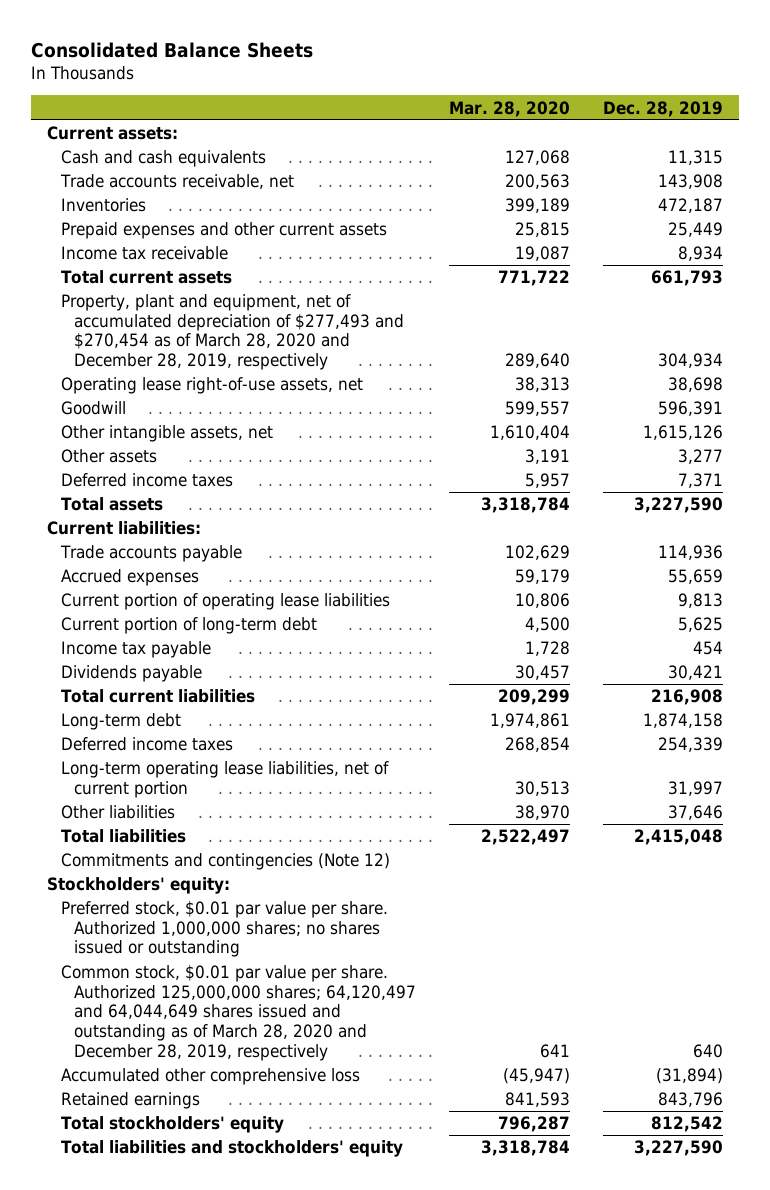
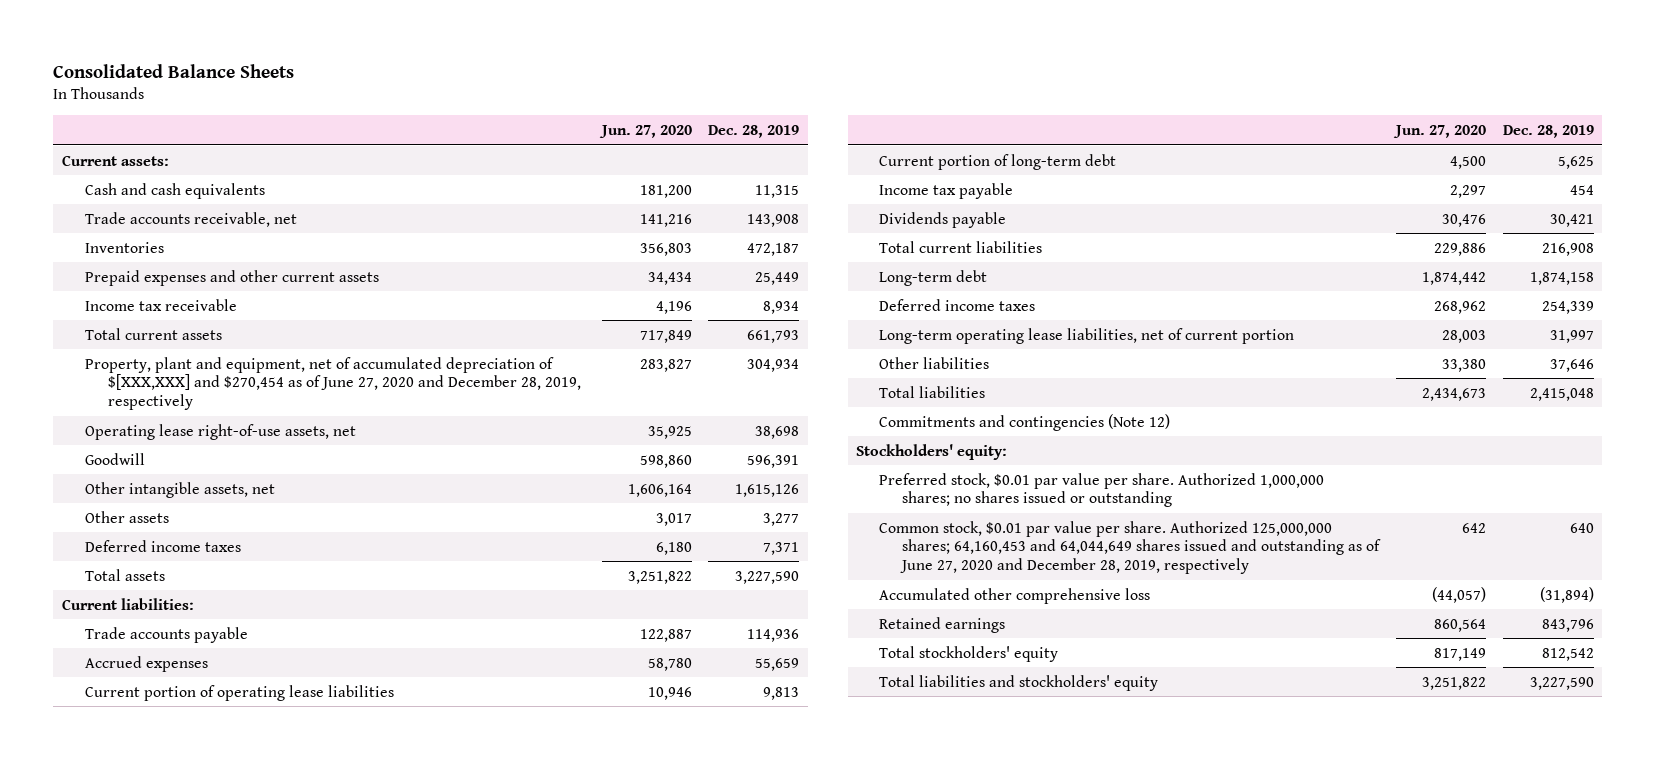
[449,100,571,117] Mar. 28, 2020 -> none
none -> [598,124,692,138] Jun. 27, 2020
[60,294,405,371] Property, plant and equipment, net of accumulated depreciation of $277,493 and $270,454 as of March 28, 2020 and December 28, 2019, respectively -> [84,356,581,410] Property, plant and equipment, net of accumulated depreciation of $[XXX,XXX] and $270,454 as of June 27, 2020 and December 28, 2019, respectively
[60,965,417,1061] Common stock, $0.01 par value per share. Authorized 125,000,000 shares; 64,120,497 and 64,044,649 shares issued and outstanding as of March 28, 2020 and December 28, 2019, respectively -> [879,520,1382,574] Common stock, $0.01 par value per share. Authorized 125,000,000 shares; 64,160,453 and 64,044,649 shares issued and outstanding as of June 27, 2020 and December 28, 2019, respectively

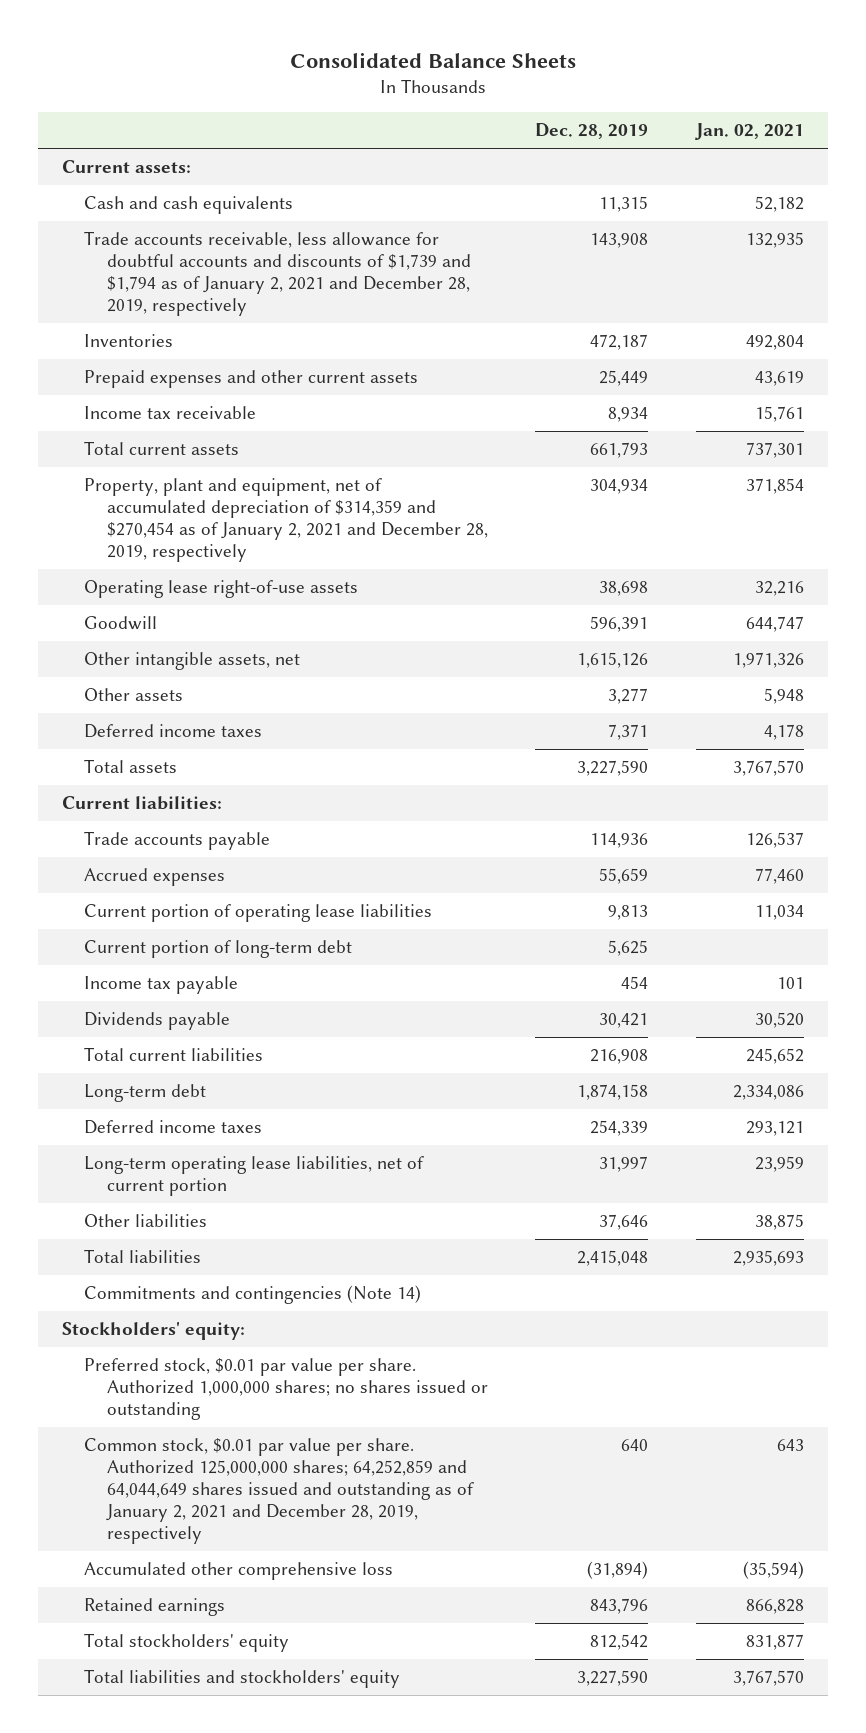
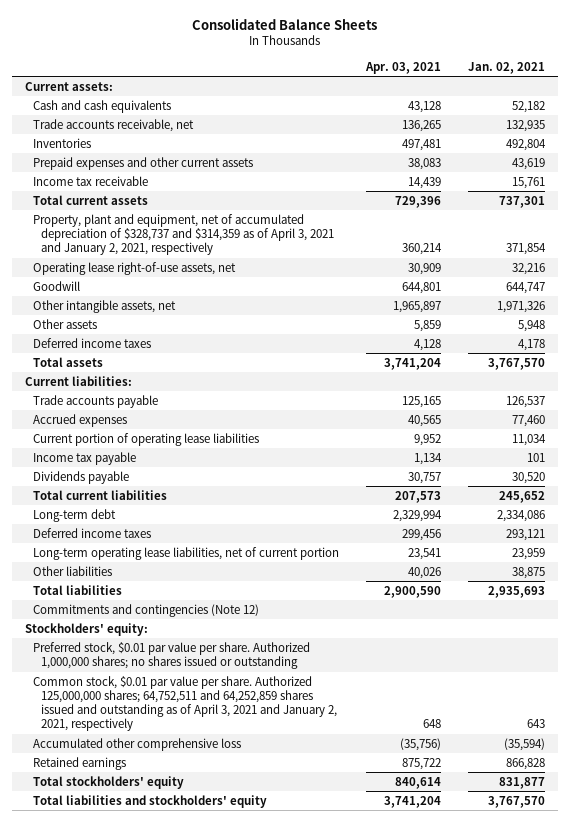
[535,123,649,140] Dec. 28, 2019 -> none
none -> [365,61,442,74] Apr. 03, 2021
[84,231,471,316] Trade accounts receivable, less allowance for doubtful accounts and discounts of $1,739 and $1,794 as of January 2, 2021 and December 28, 2019, respectively -> [33,118,195,132] Trade accounts receivable, net
[84,478,488,562] Property, plant and equipment, net of accumulated depreciation of $314,359 and $270,454 as of January 2, 2021 and December 28, 2019, respectively -> [33,213,335,256] Property, plant and equipment, net of accumulated depreciation of $328,737 and $314,359 as of April 3, 2021 and January 2, 2021, respectively
[84,580,359,599] Operating lease right-of-use assets -> [33,261,237,275] Operating lease right-of-use assets, net
[84,940,353,959] Current portion of long-term debt -> none
[84,1285,422,1305] Commitments and contingencies (Note 14) -> [33,603,260,617] Commitments and contingencies (Note 12)
[84,1438,474,1544] Common stock, $0.01 par value per share. Authorized 125,000,000 shares; 64,252,859 and 64,044,649 shares issued and outstanding as of January 2, 2021 and December 28, 2019, respectively -> [33,675,338,732] Common stock, $0.01 par value per share. Authorized 125,000,000 shares; 64,752,511 and 64,252,859 shares issued and outstanding as of April 3, 2021 and January 2, 2021, respectively

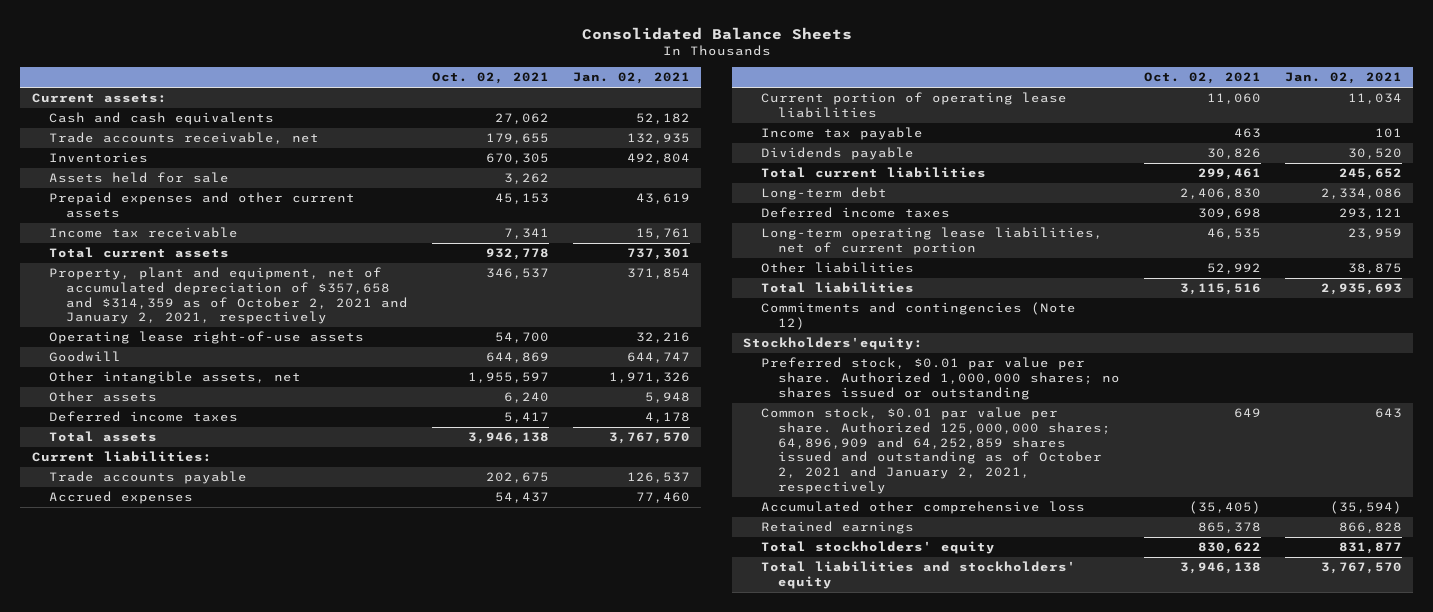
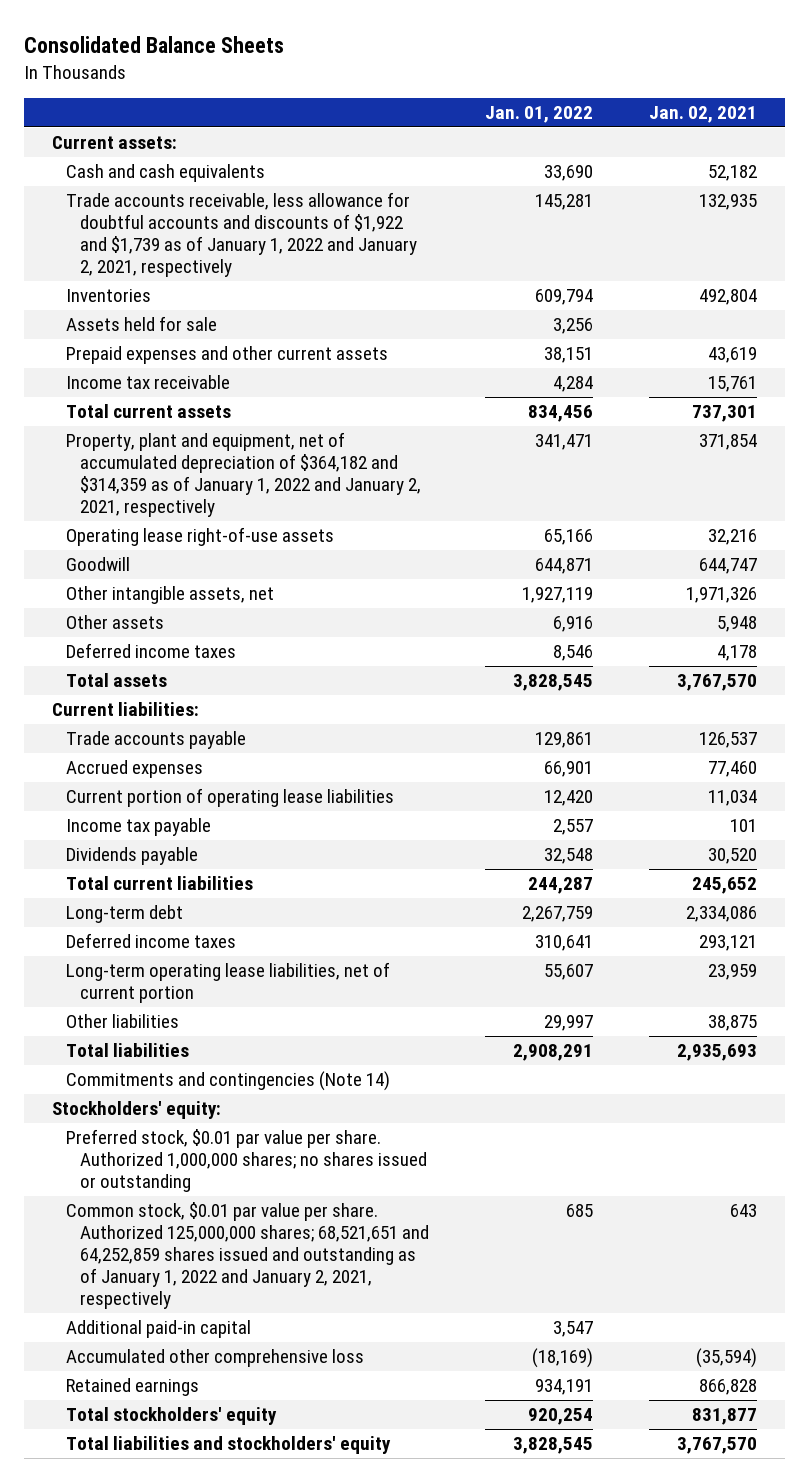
[432,72,550,85] Oct. 02, 2021 -> none
none -> [484,105,593,123] Jan. 01, 2022
[48,132,319,145] Trade accounts receivable, net -> [65,192,417,278] Trade accounts receivable, less allowance for doubtful accounts and discounts of $1,922 and $1,739 as of January 1, 2022 and January 2, 2021, respectively
[48,267,409,325] Property, plant and equipment, net of accumulated depreciation of $357,658 and $314,359 as of October 2, 2021 and January 2, 2021, respectively -> [65,432,421,518] Property, plant and equipment, net of accumulated depreciation of $364,182 and $314,359 as of January 1, 2022 and January 2, 2021, respectively
[760,302,1076,331] Commitments and contingencies (Note 12) -> [65,1071,390,1092] Commitments and contingencies (Note 14)
[743,337,924,351] Stockholders'equity: -> [51,1101,221,1120] Stockholders' equity:
[760,407,1112,494] Common stock, $0.01 par value per share. Authorized 125,000,000 shares; 64,896,909 and 64,252,859 shares issued and outstanding as of October 2, 2021 and January 2, 2021, respectively -> [65,1202,429,1310] Common stock, $0.01 par value per share. Authorized 125,000,000 shares; 68,521,651 and 64,252,859 shares issued and outstanding as of January 1, 2022 and January 2, 2021, respectively
none -> [65,1320,251,1339] Additional paid-in capital

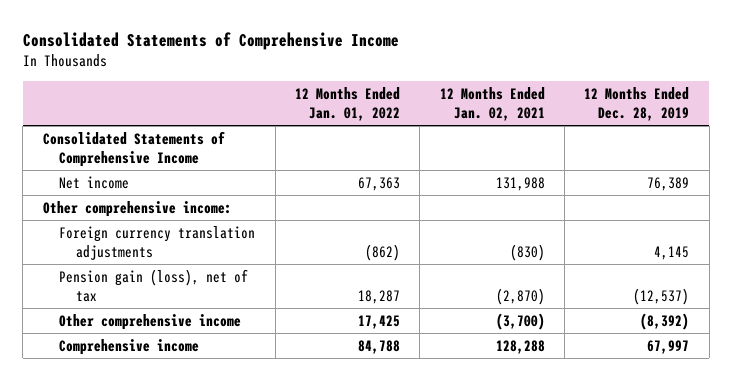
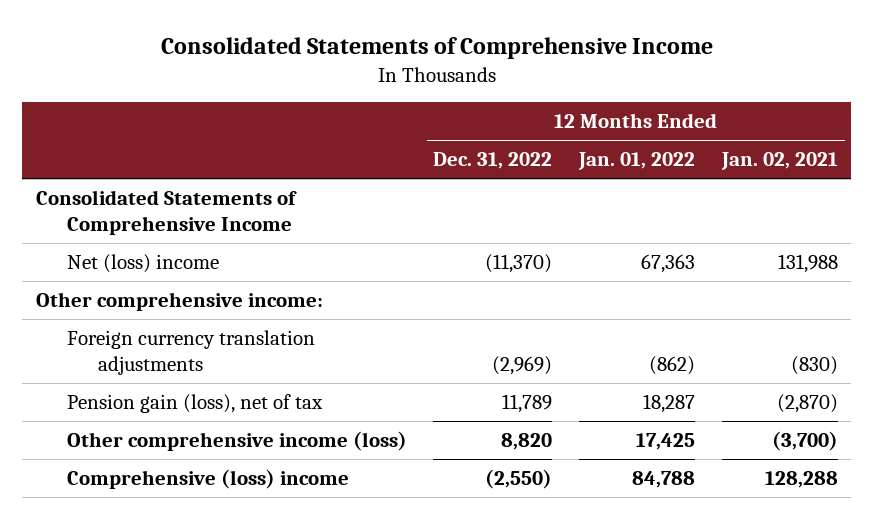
[584,86,690,122] 12 Months Ended Dec. 28, 2019 -> none
none -> [433,152,553,170] Dec. 31, 2022
[59,175,130,189] Net income -> [66,253,219,273] Net (loss) income
[59,313,242,330] Other comprehensive income -> [66,430,407,451] Other comprehensive income (loss)
[59,338,200,355] Comprehensive income -> [66,468,349,489] Comprehensive (loss) income

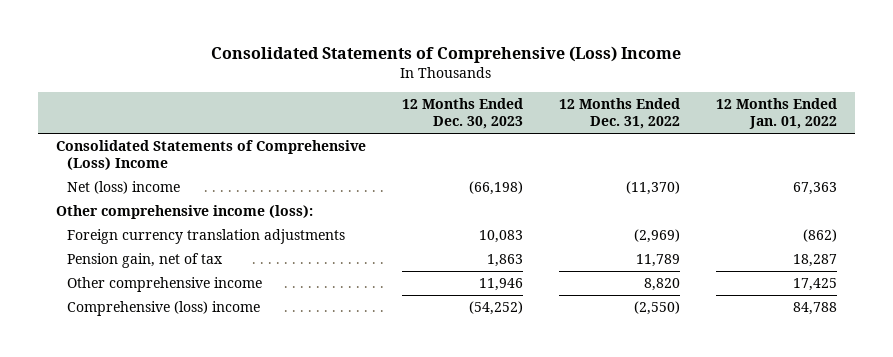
[160,37,713,60] Consolidated Statements of Comprehensive Income -> [211,46,682,64] Consolidated Statements of Comprehensive (Loss) Income
[720,152,838,171] Jan. 02, 2021 -> none
none -> [401,98,523,129] 12 Months Ended Dec. 30, 2023
[35,189,297,236] Consolidated Statements of Comprehensive Income -> [55,140,366,170] Consolidated Statements of Comprehensive (Loss) Income
[35,291,323,311] Other comprehensive income: -> [55,205,313,220] Other comprehensive income (loss):
[66,393,323,413] Pension gain (loss), net of tax -> [66,253,223,269] Pension gain, net of tax
[66,430,407,451] Other comprehensive income (loss) -> [66,277,262,293] Other comprehensive income

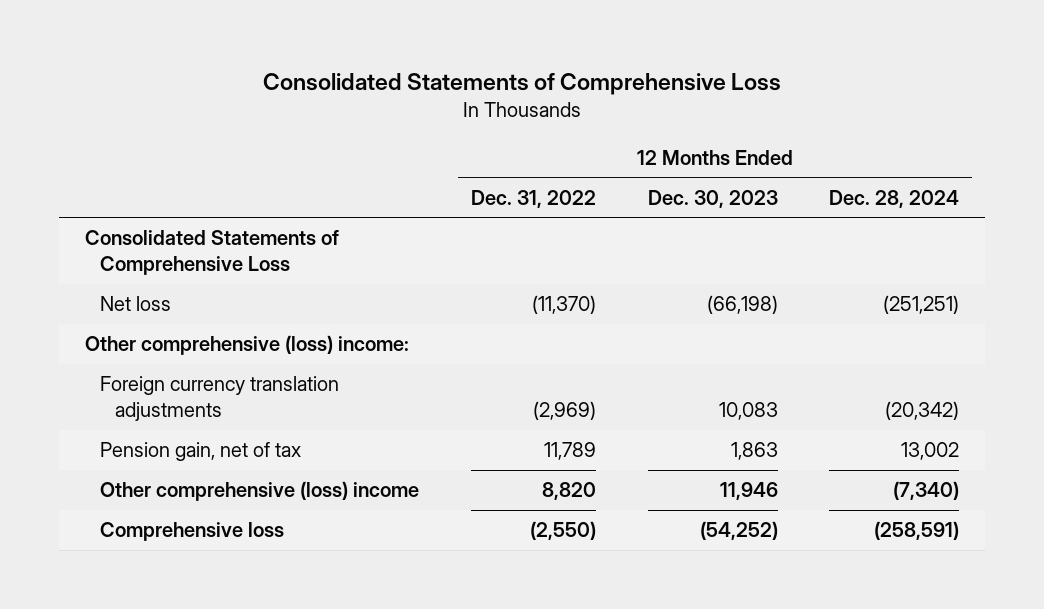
[211,46,682,64] Consolidated Statements of Comprehensive (Loss) Income -> [262,73,781,96] Consolidated Statements of Comprehensive Loss
[715,98,837,129] 12 Months Ended Jan. 01, 2022 -> none
none -> [829,189,960,208] Dec. 28, 2024
[55,140,366,170] Consolidated Statements of Comprehensive (Loss) Income -> [84,230,339,276] Consolidated Statements of Comprehensive Loss
[66,181,180,195] Net (loss) income -> [99,296,171,312] Net loss
[55,205,313,220] Other comprehensive income (loss): -> [84,335,409,356] Other comprehensive (loss) income:
[66,277,262,293] Other comprehensive income -> [99,481,419,502] Other comprehensive (loss) income
[66,301,260,317] Comprehensive (loss) income -> [99,522,284,542] Comprehensive loss

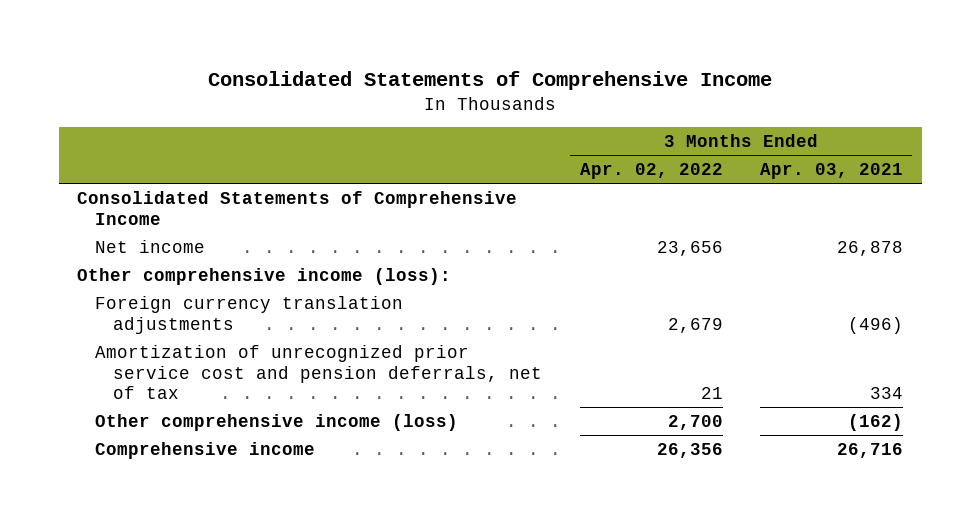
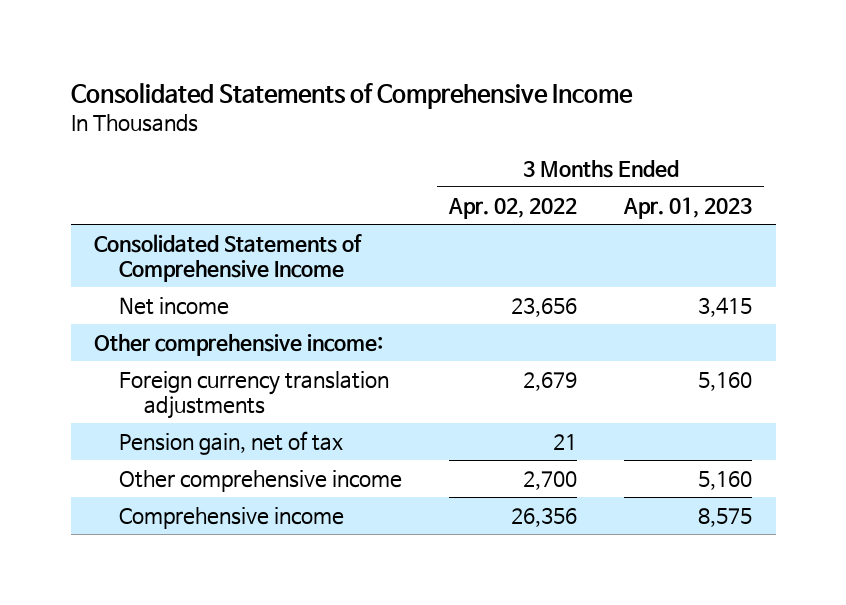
[760,162,904,179] Apr. 03, 2021 -> none
none -> [623,196,753,219] Apr. 01, 2023
[77,267,452,285] Other comprehensive income (loss): -> [94,333,384,356] Other comprehensive income:
[95,344,543,400] Amortization of unrecognized prior service cost and pension deferrals, net of tax -> [118,430,343,455] Pension gain, net of tax
[95,413,459,431] Other comprehensive income (loss) -> [118,469,402,492] Other comprehensive income

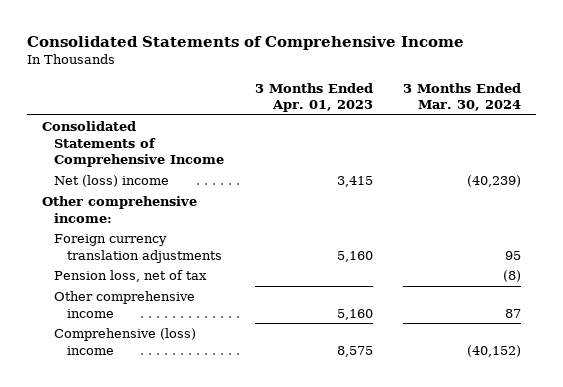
[448,197,578,219] Apr. 02, 2022 -> none
none -> [402,82,521,111] 3 Months Ended Mar. 30, 2024
[118,296,229,315] Net income -> [54,175,170,188] Net (loss) income
[118,430,343,455] Pension gain, net of tax -> [54,270,208,283] Pension loss, net of tax
[118,506,344,529] Comprehensive income -> [54,328,197,355] Comprehensive (loss) income

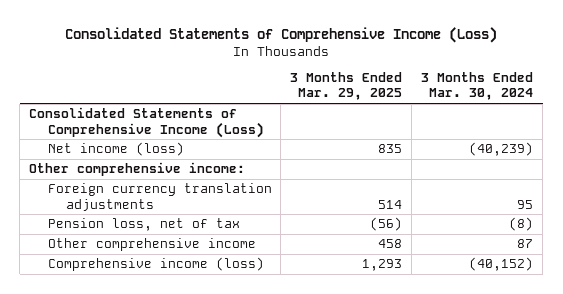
[27,36,465,51] Consolidated Statements of Comprehensive Income -> [65,27,498,44] Consolidated Statements of Comprehensive Income (Loss)
[254,82,373,112] 3 Months Ended Apr. 01, 2023 -> none
none -> [290,72,403,101] 3 Months Ended Mar. 29, 2025
[42,121,225,167] Consolidated Statements of Comprehensive Income -> [29,107,264,138] Consolidated Statements of Comprehensive Income (Loss)
[54,175,170,188] Net (loss) income -> [47,142,184,157] Net income (loss)
[54,328,197,355] Comprehensive (loss) income -> [47,257,264,272] Comprehensive income (loss)

